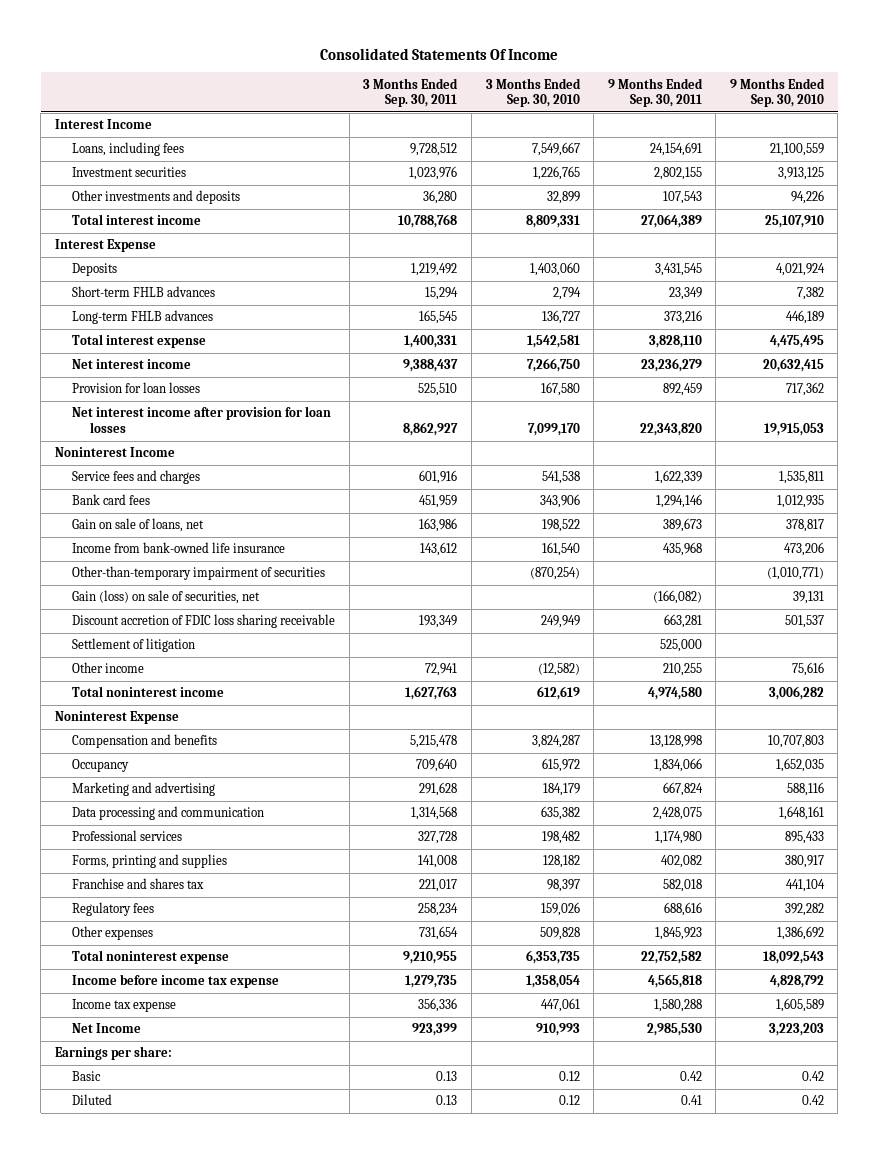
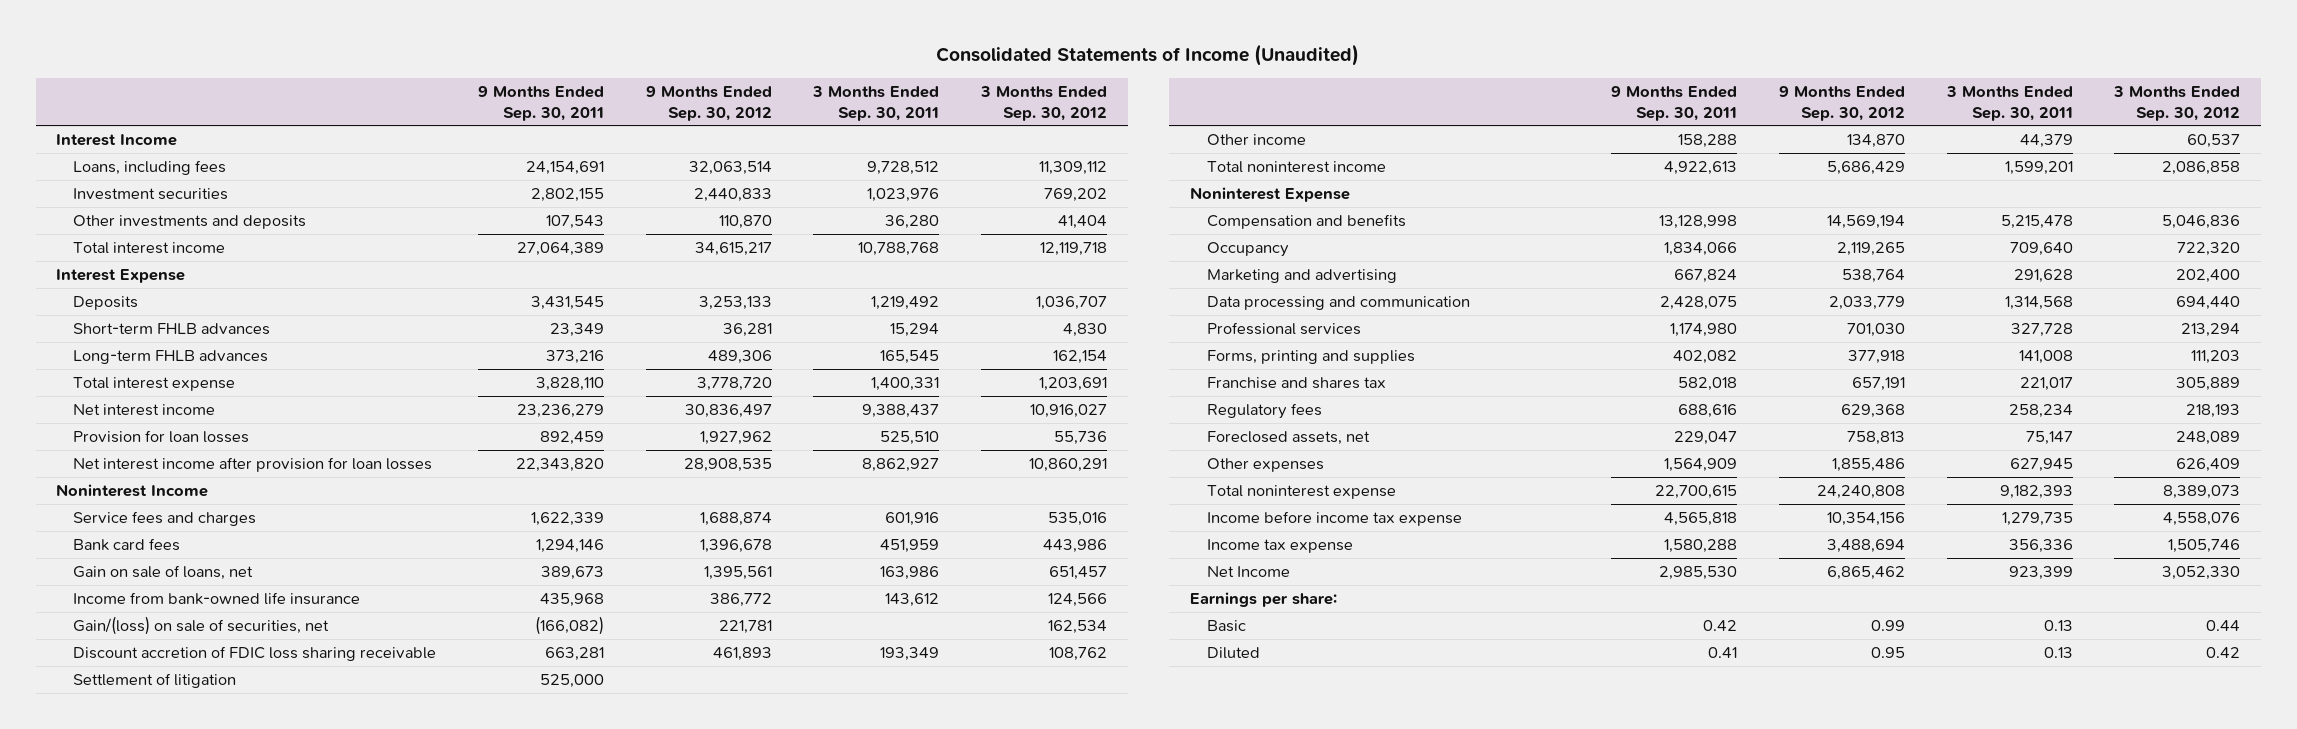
[320,48,559,61] Consolidated Statements Of Income -> [936,44,1360,67] Consolidated Statements of Income (Unaudited)
[485,77,581,107] 3 Months Ended Sep. 30, 2010 -> none
[729,77,825,107] 9 Months Ended Sep. 30, 2010 -> none
none -> [645,85,772,121] 9 Months Ended Sep. 30, 2012
none -> [979,85,1107,121] 3 Months Ended Sep. 30, 2012
[72,566,326,581] Other-than-temporary impairment of securities -> none
[72,590,261,605] Gain (loss) on sale of securities, net -> [73,615,330,635] Gain/(loss) on sale of securities, net
[425,663,458,677] 72,941 -> [2019,133,2073,148] 44,379
[662,663,702,677] 210,255 -> [1678,133,1738,148] 158,288
[405,686,458,701] 1,627,763 -> [2004,160,2073,175] 1,599,201
[647,687,702,701] 4,974,580 -> [1664,160,1738,175] 4,922,613
none -> [1206,430,1370,445] Foreclosed assets, net
[419,926,459,941] 731,654 -> [2009,457,2073,472] 627,945
[654,927,702,941] 1,845,923 -> [1664,457,1738,472] 1,564,909
[403,951,458,965] 9,210,955 -> [1999,484,2073,499] 9,182,393
[640,951,702,965] 22,752,582 -> [1655,484,1738,499] 22,700,615

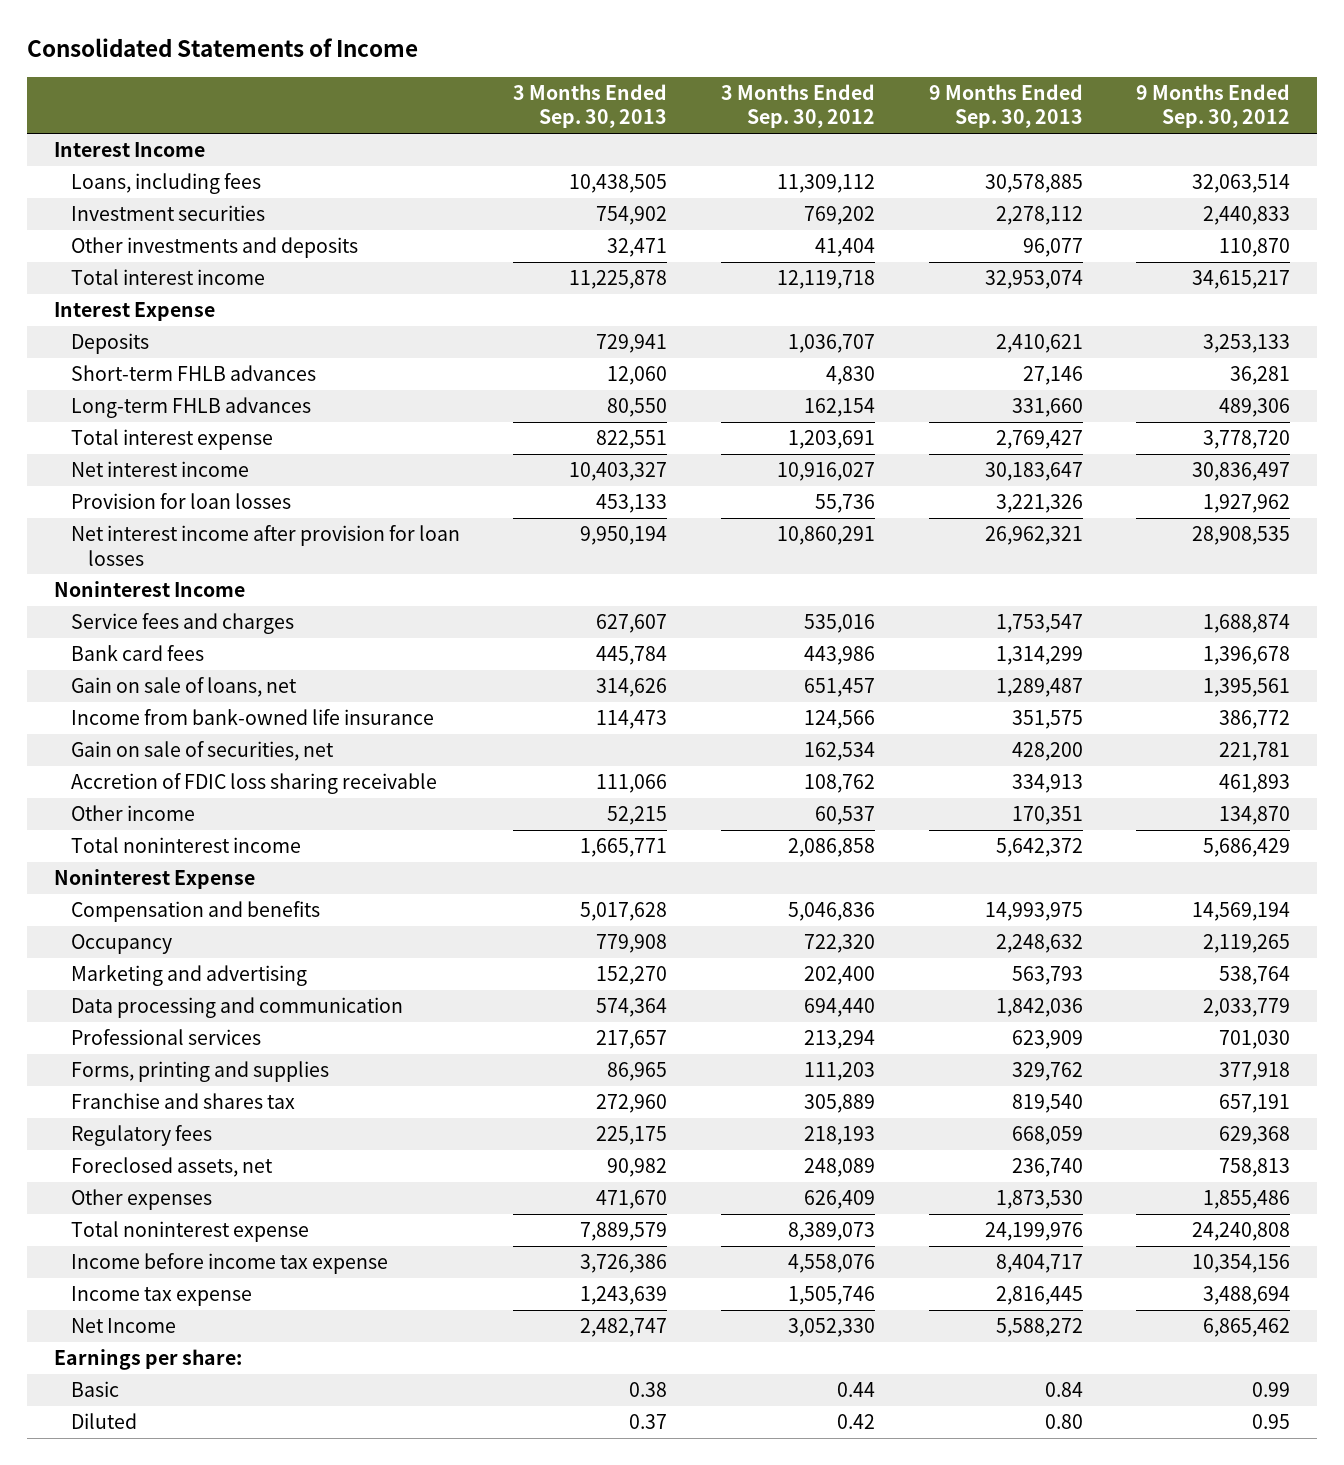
[936,44,1360,67] Consolidated Statements of Income (Unaudited) -> [27,38,419,58] Consolidated Statements of Income
[477,85,604,121] 9 Months Ended Sep. 30, 2011 -> none
[812,85,940,121] 3 Months Ended Sep. 30, 2011 -> none
none -> [513,84,668,129] 3 Months Ended Sep. 30, 2013
none -> [928,84,1083,129] 9 Months Ended Sep. 30, 2013
[73,672,237,688] Settlement of litigation -> none
[73,615,330,635] Gain/(loss) on sale of securities, net -> [70,741,334,762] Gain on sale of securities, net
[73,645,437,661] Discount accretion of FDIC loss sharing receivable -> [70,773,437,795] Accretion of FDIC loss sharing receivable

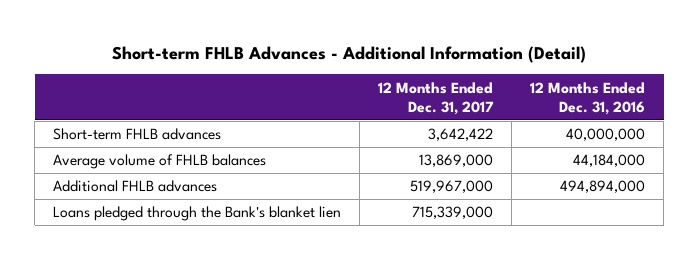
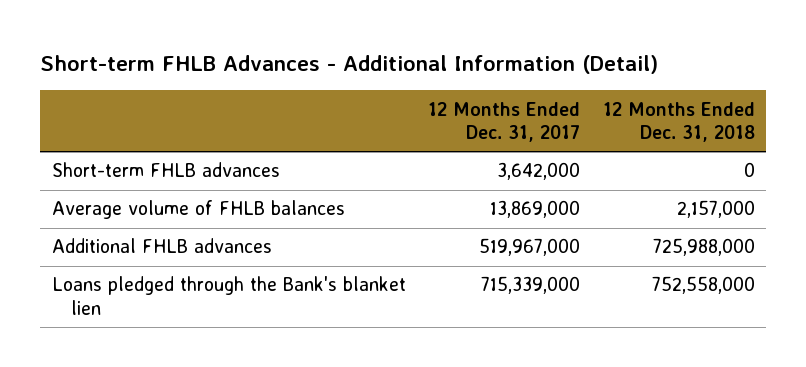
[530,81,646,115] 12 Months Ended Dec. 31, 2016 -> none
none -> [602,101,755,143] 12 Months Ended Dec. 31, 2018
[428,128,494,142] 3,642,422 -> [497,162,581,181] 3,642,000

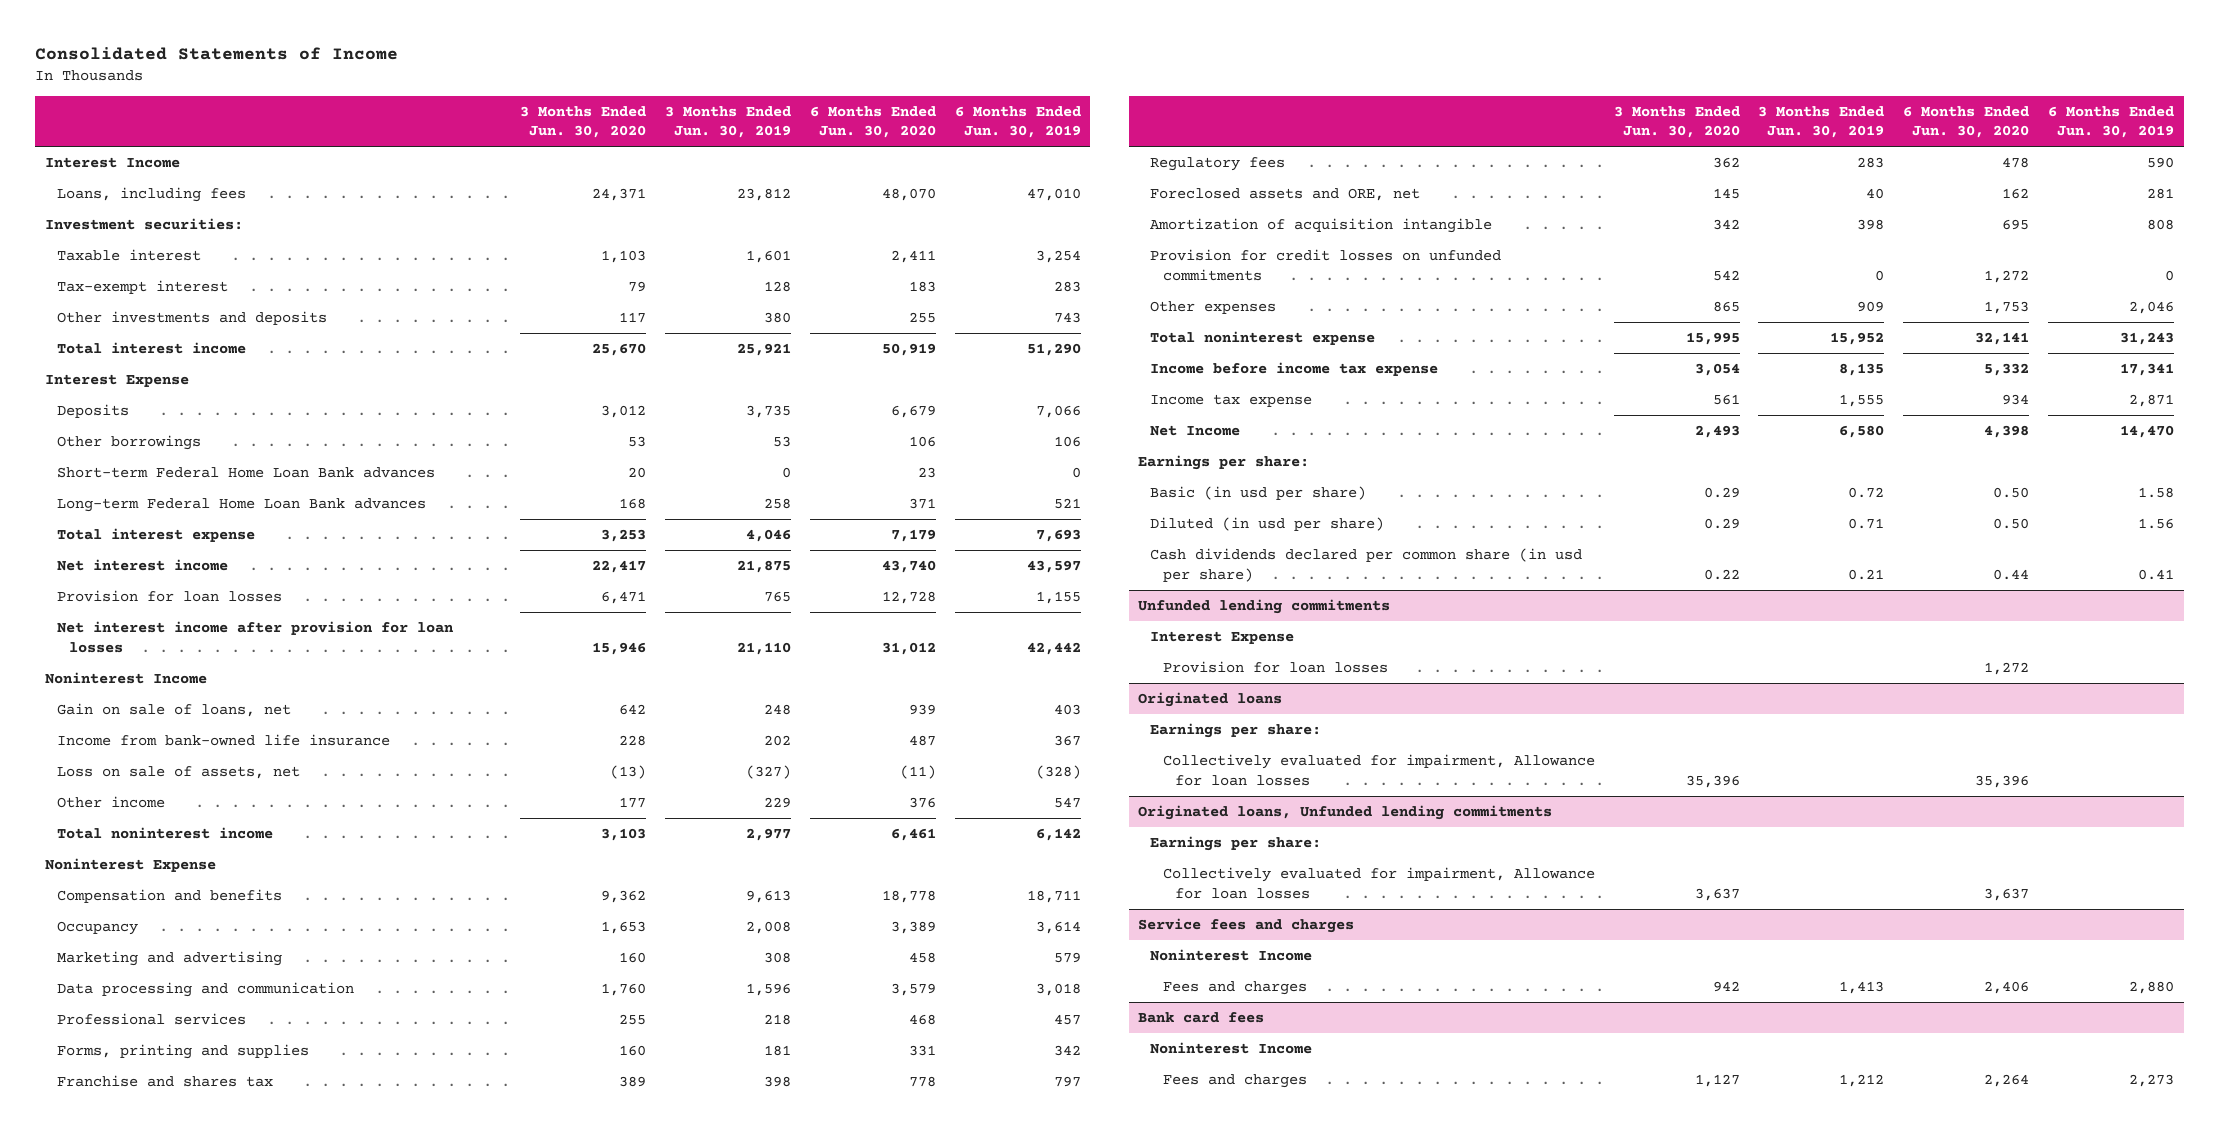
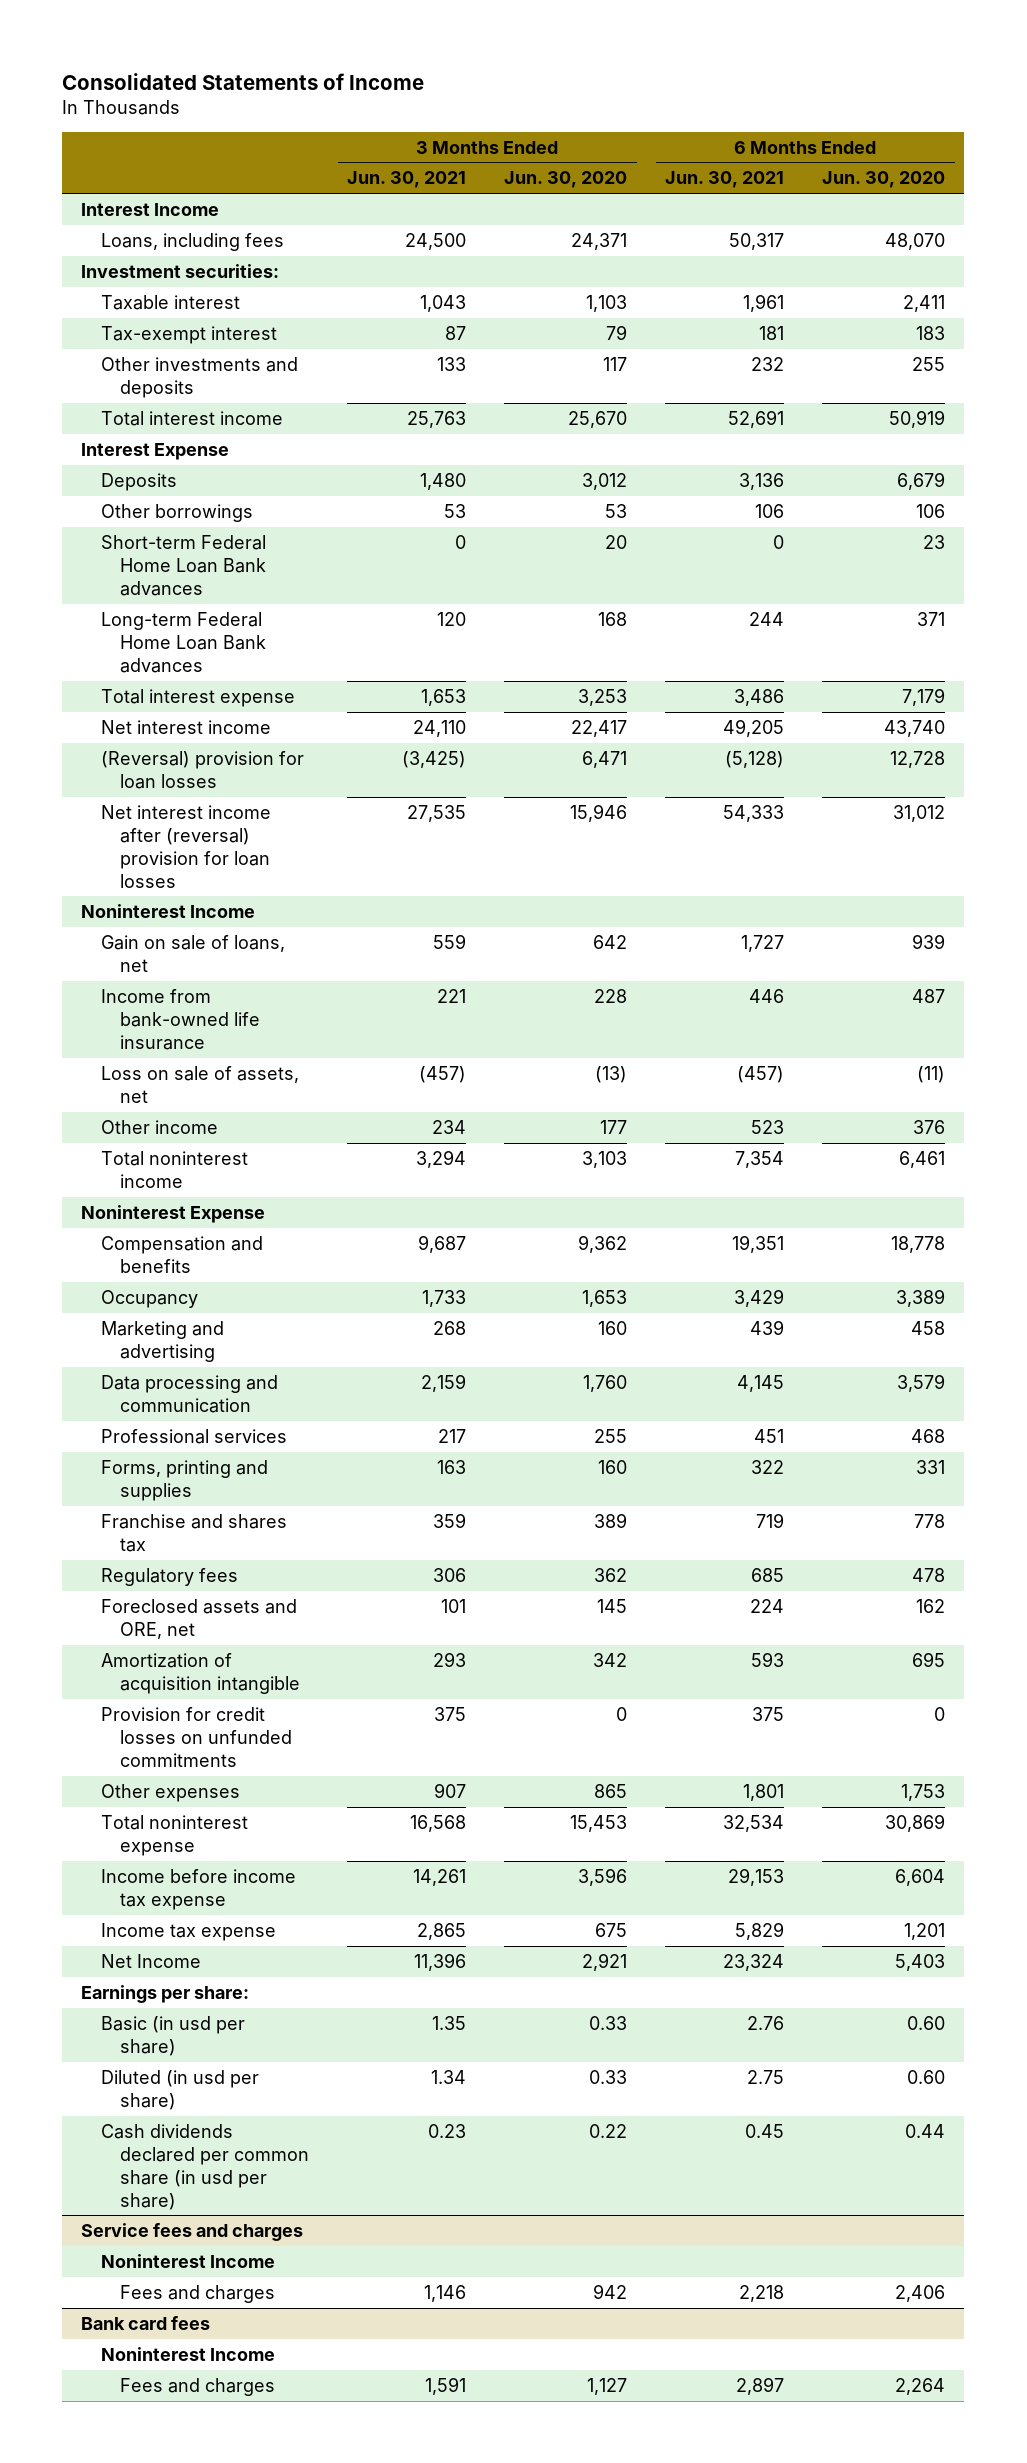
[664,105,791,139] 3 Months Ended Jun. 30, 2019 -> none
[954,105,1081,139] 6 Months Ended Jun. 30, 2019 -> none
none -> [347,171,467,189] Jun. 30, 2021
none -> [665,171,785,189] Jun. 30, 2021
[56,589,282,602] Provision for loan losses -> [100,750,304,789] (Reversal) provision for loan losses
[56,620,454,653] Net interest income after provision for loan losses -> [100,804,271,888] Net interest income after (reversal) provision for loan losses
[1712,269,1740,281] 542 -> [616,1706,628,1721] 0
[1984,269,2030,283] 1,272 -> [934,1706,946,1721] 0
[1685,331,1740,345] 15,995 -> [570,1814,628,1832] 15,453
[1975,331,2030,345] 32,141 -> [885,1813,946,1832] 30,869
[1694,362,1740,376] 3,054 -> [578,1867,628,1886] 3,596
[1984,362,2030,376] 5,332 -> [895,1868,946,1886] 6,604
[1712,393,1740,405] 561 -> [595,1922,628,1937] 675
[2002,393,2030,405] 934 -> [904,1922,946,1940] 1,201
[1694,424,1740,438] 2,493 -> [582,1952,628,1971] 2,921
[1984,424,2030,438] 4,398 -> [895,1953,946,1971] 5,403
[1703,486,1740,498] 0.29 -> [589,2015,628,2030] 0.33
[1993,486,2030,498] 0.50 -> [907,2015,946,2030] 0.60
[1703,517,1740,529] 0.29 -> [589,2069,628,2084] 0.33
[1993,517,2030,529] 0.50 -> [907,2069,946,2084] 0.60
[1138,598,1391,614] Unfunded lending commitments -> none
[1150,630,1295,644] Interest Expense -> none
[1162,660,1388,673] Provision for loan losses -> none
[1138,691,1283,707] Originated loans -> none
[1150,722,1322,738] Earnings per share: -> none
[1162,753,1595,786] Collectively evaluated for impairment, Allowance for loan losses -> none
[1138,804,1553,820] Originated loans, Unfunded lending commitments -> none
[1150,835,1322,851] Earnings per share: -> none
[1162,866,1595,899] Collectively evaluated for impairment, Allowance for loan losses -> none

